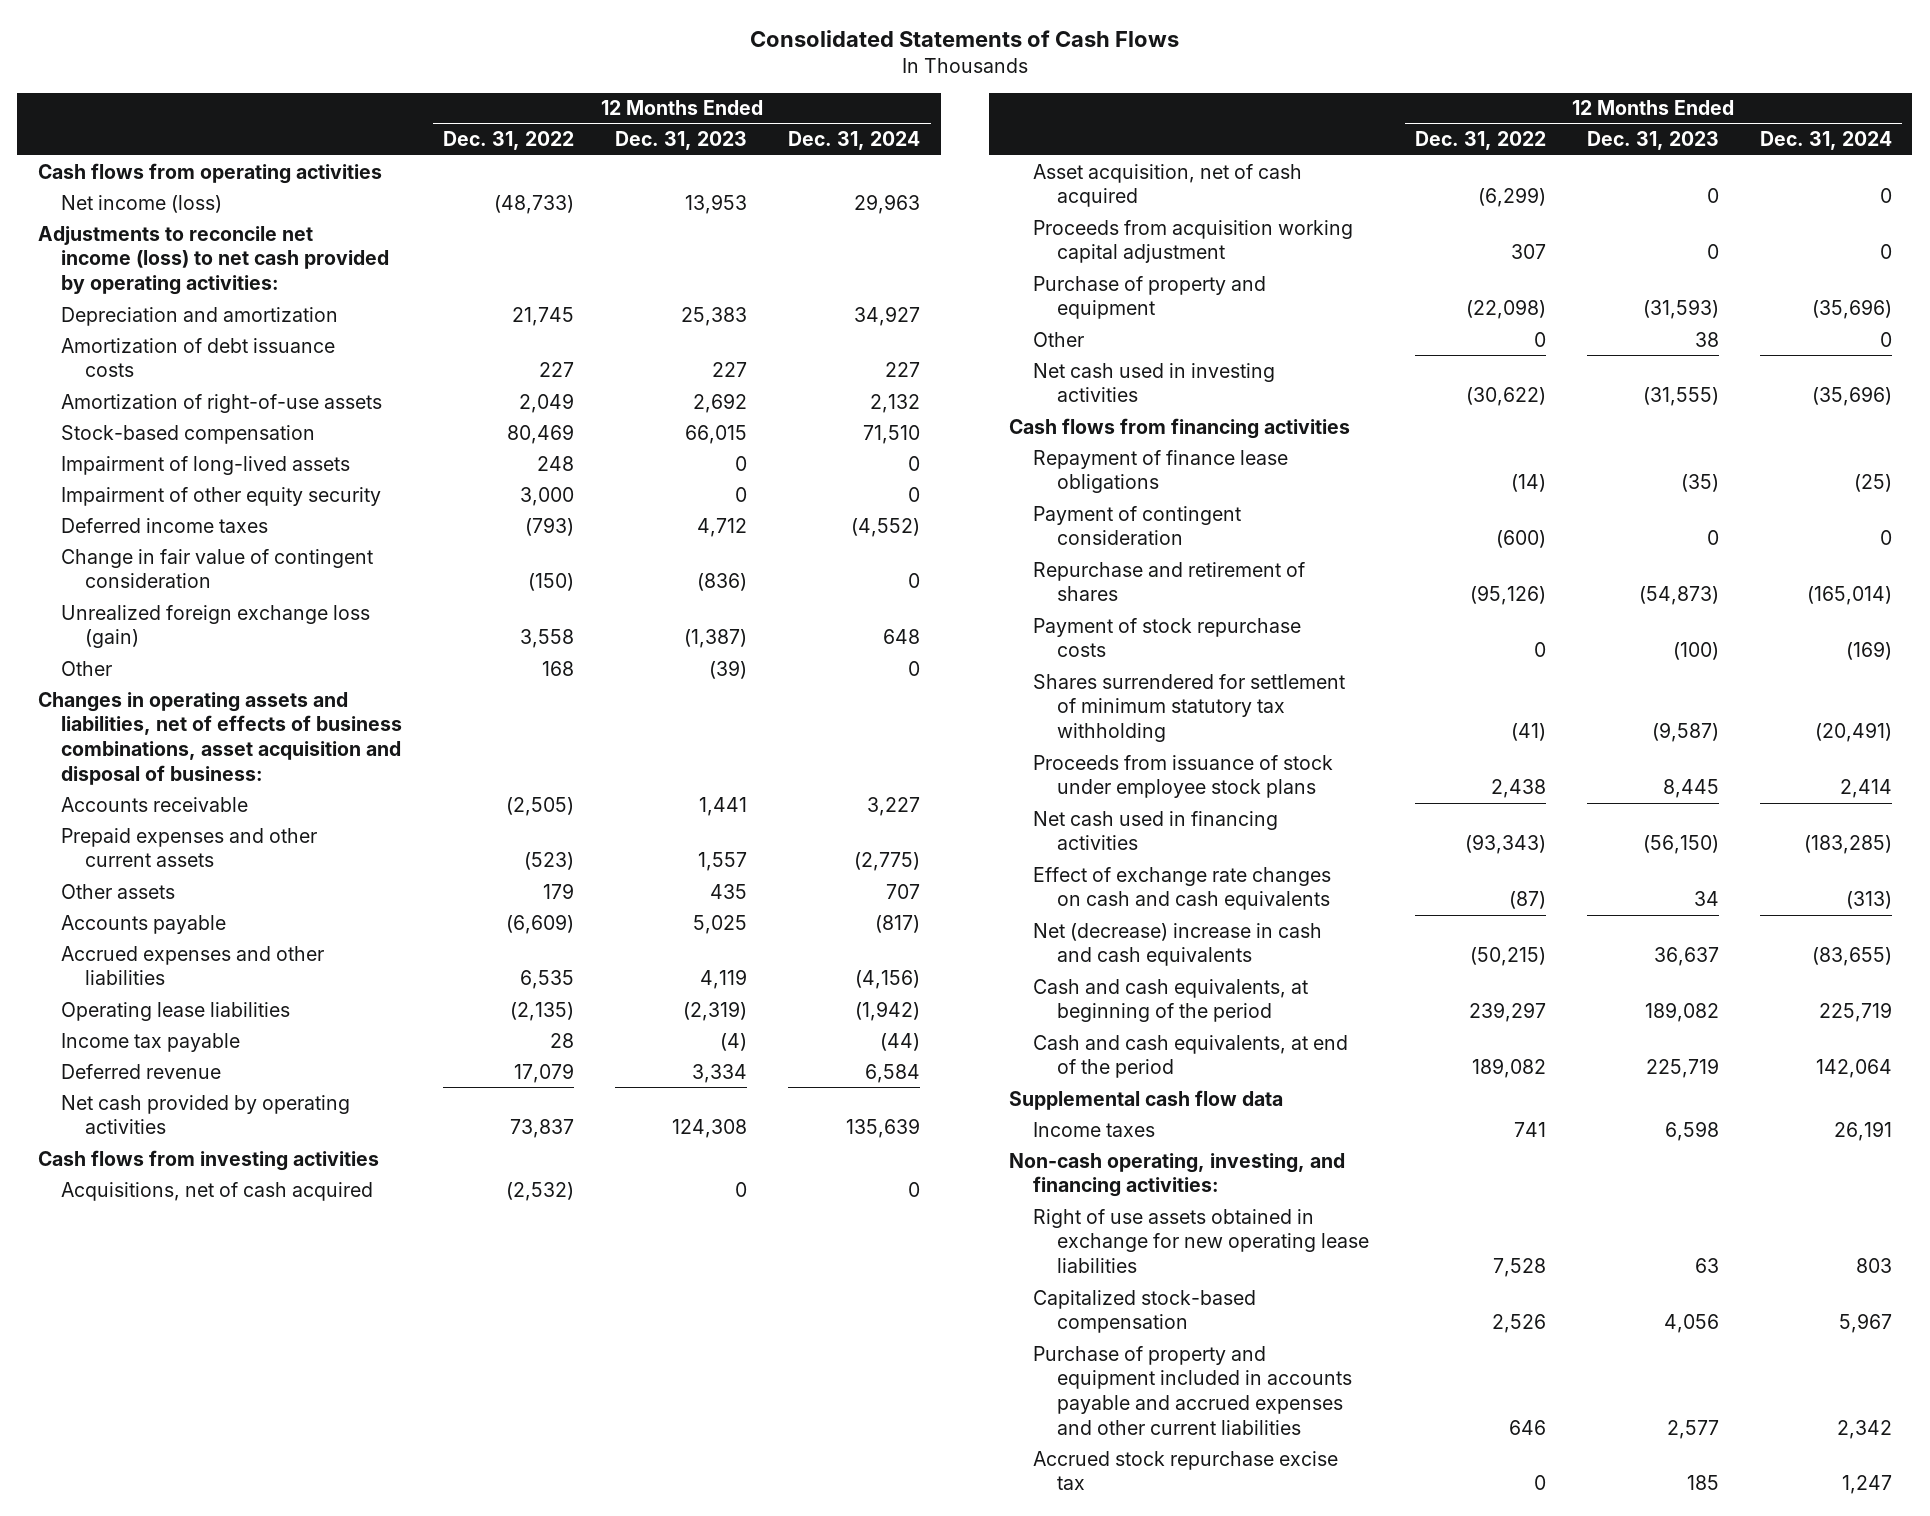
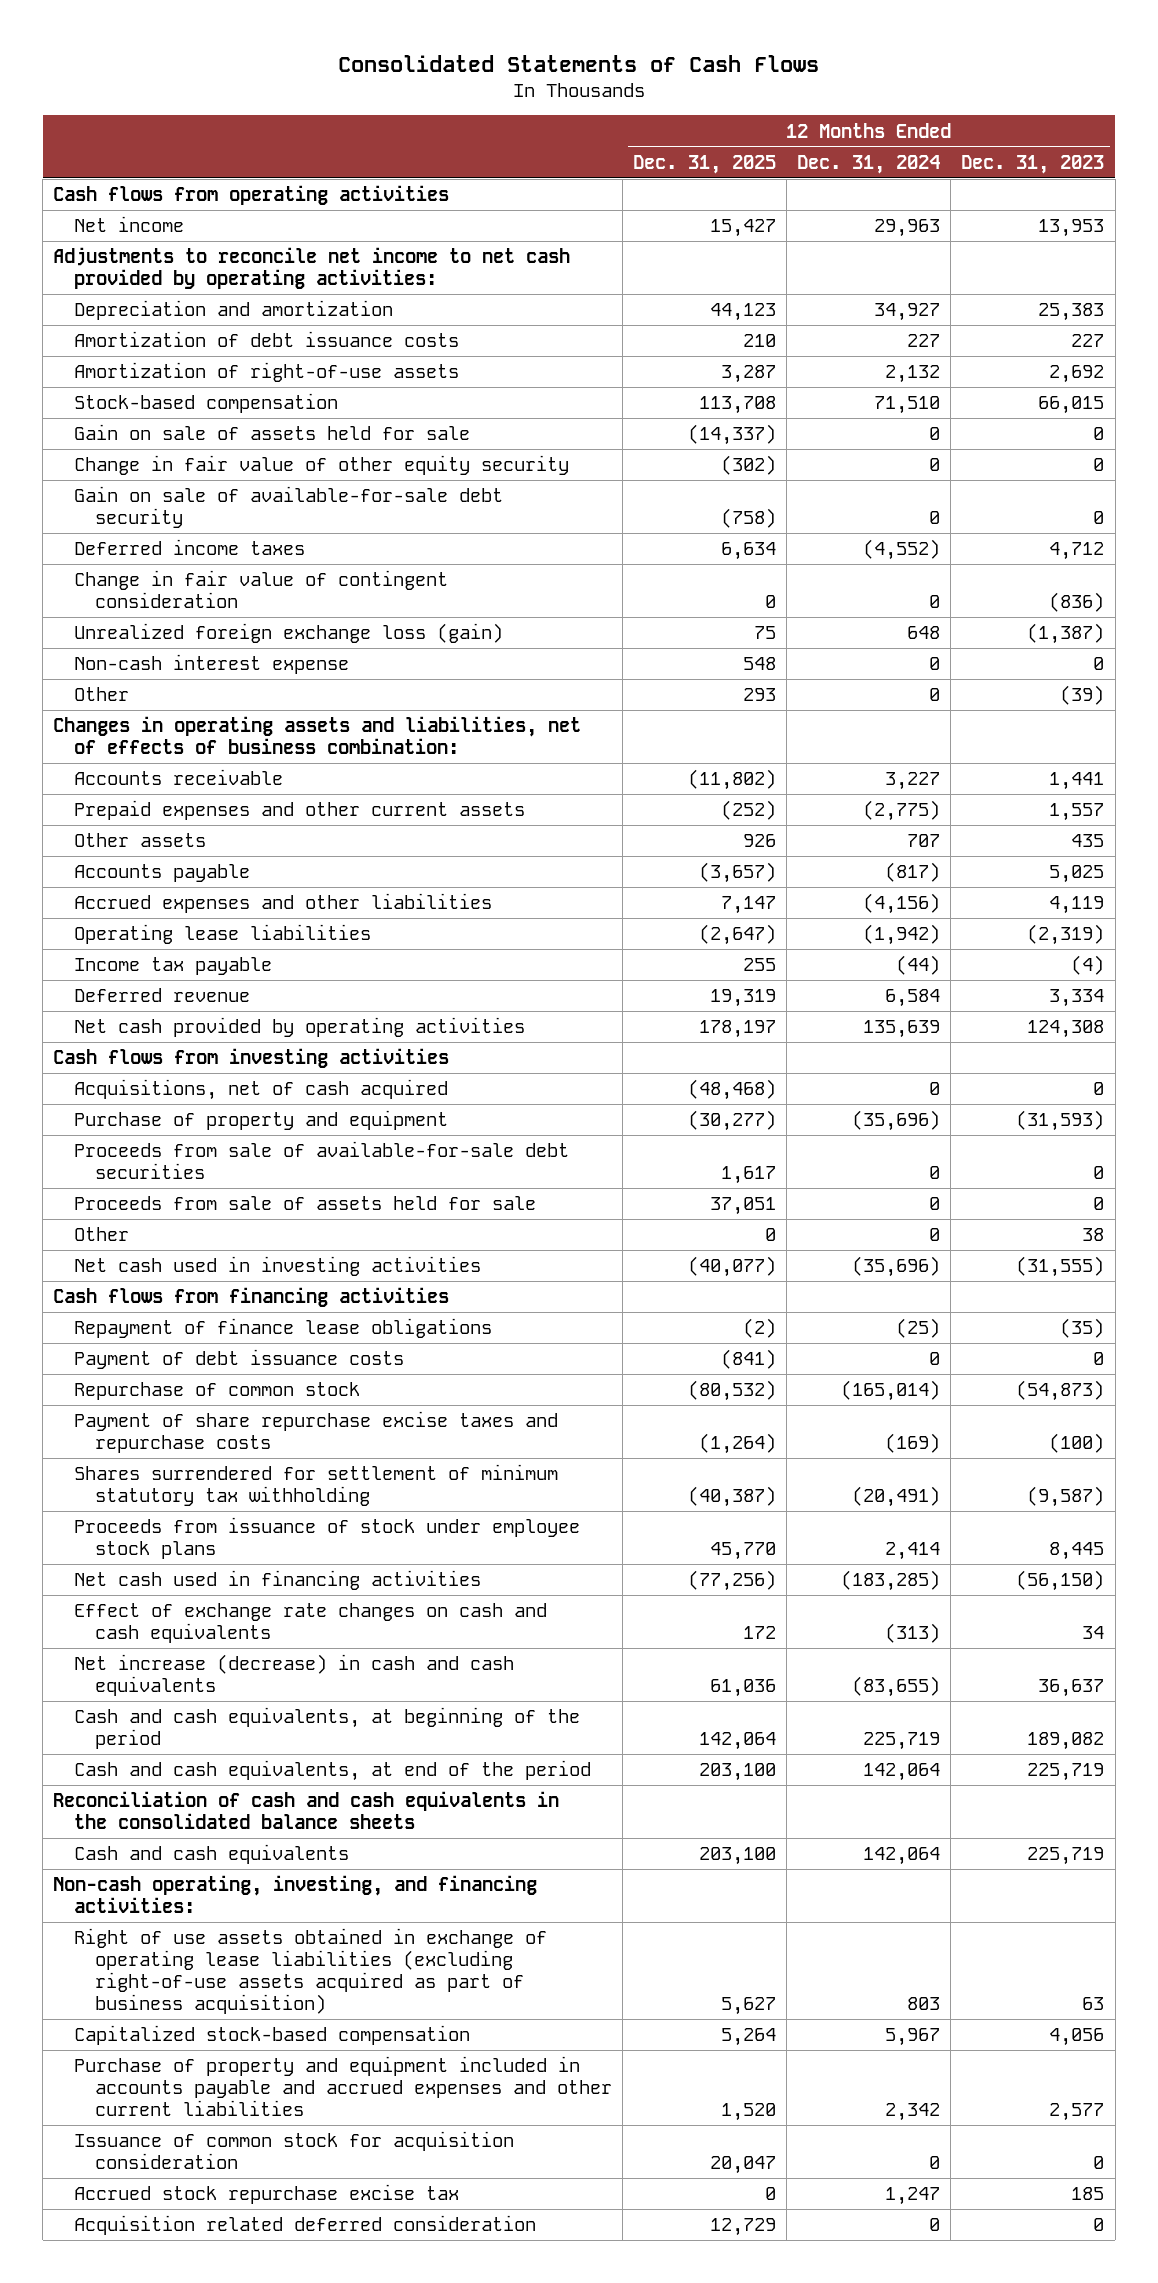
[443,131,575,151] Dec. 31, 2022 -> none
none -> [632,154,776,174] Dec. 31, 2025
[61,194,223,213] Net income (loss) -> [73,216,184,233] Net income
[37,225,390,296] Adjustments to reconcile net income (loss) to net cash provided by operating activities: -> [53,247,571,290] Adjustments to reconcile net income to net cash provided by operating activities:
[61,455,351,475] Impairment of long-lived assets -> none
[61,486,382,506] Impairment of other equity security -> none
none -> [73,424,470,441] Gain on sale of assets held for sale
none -> [73,455,569,476] Change in fair value of other equity security
none -> [73,486,503,529] Gain on sale of available-for-sale debt security
none -> [73,654,349,675] Non-cash interest expense
[37,691,403,785] Changes in operating assets and liabilities, net of effects of business combinations, asset acquisition and disposal of business: -> [53,716,582,755] Changes in operating assets and liabilities, net of effects of business combination:
[1033,163,1303,208] Asset acquisition, net of cash acquired -> none
[1033,219,1354,264] Proceeds from acquisition working capital adjustment -> none
none -> [73,1141,569,1180] Proceeds from sale of available-for-sale debt securities
none -> [73,1196,536,1211] Proceeds from sale of assets held for sale
[1033,505,1242,546] Payment of contingent consideration -> none
none -> [73,1349,404,1370] Payment of debt issuance costs
[1033,561,1306,602] Repurchase and retirement of shares -> [73,1382,360,1401] Repurchase of common stock
[1033,617,1302,658] Payment of stock repurchase costs -> [73,1411,558,1454] Payment of share repurchase excise taxes and repurchase costs
[1033,922,1323,967] Net (decrease) increase in cash and cash equivalents -> [73,1654,514,1697] Net increase (decrease) in cash and cash equivalents
[1009,1089,1284,1110] Supplemental cash flow data -> none
[1033,1121,1156,1137] Income taxes -> none
none -> [53,1791,560,1830] Reconciliation of cash and cash equivalents in the consolidated balance sheets
none -> [73,1844,349,1865] Cash and cash equivalents
[1033,1208,1369,1274] Right of use assets obtained in exchange for new operating lease liabilities -> [73,1928,547,2015] Right of use assets obtained in exchange of operating lease liabilities (excluding right-of-use assets acquired as part of business acquisition)
none -> [73,2131,514,2170] Issuance of common stock for acquisition consideration
none -> [73,2215,536,2236] Acquisition related deferred consideration

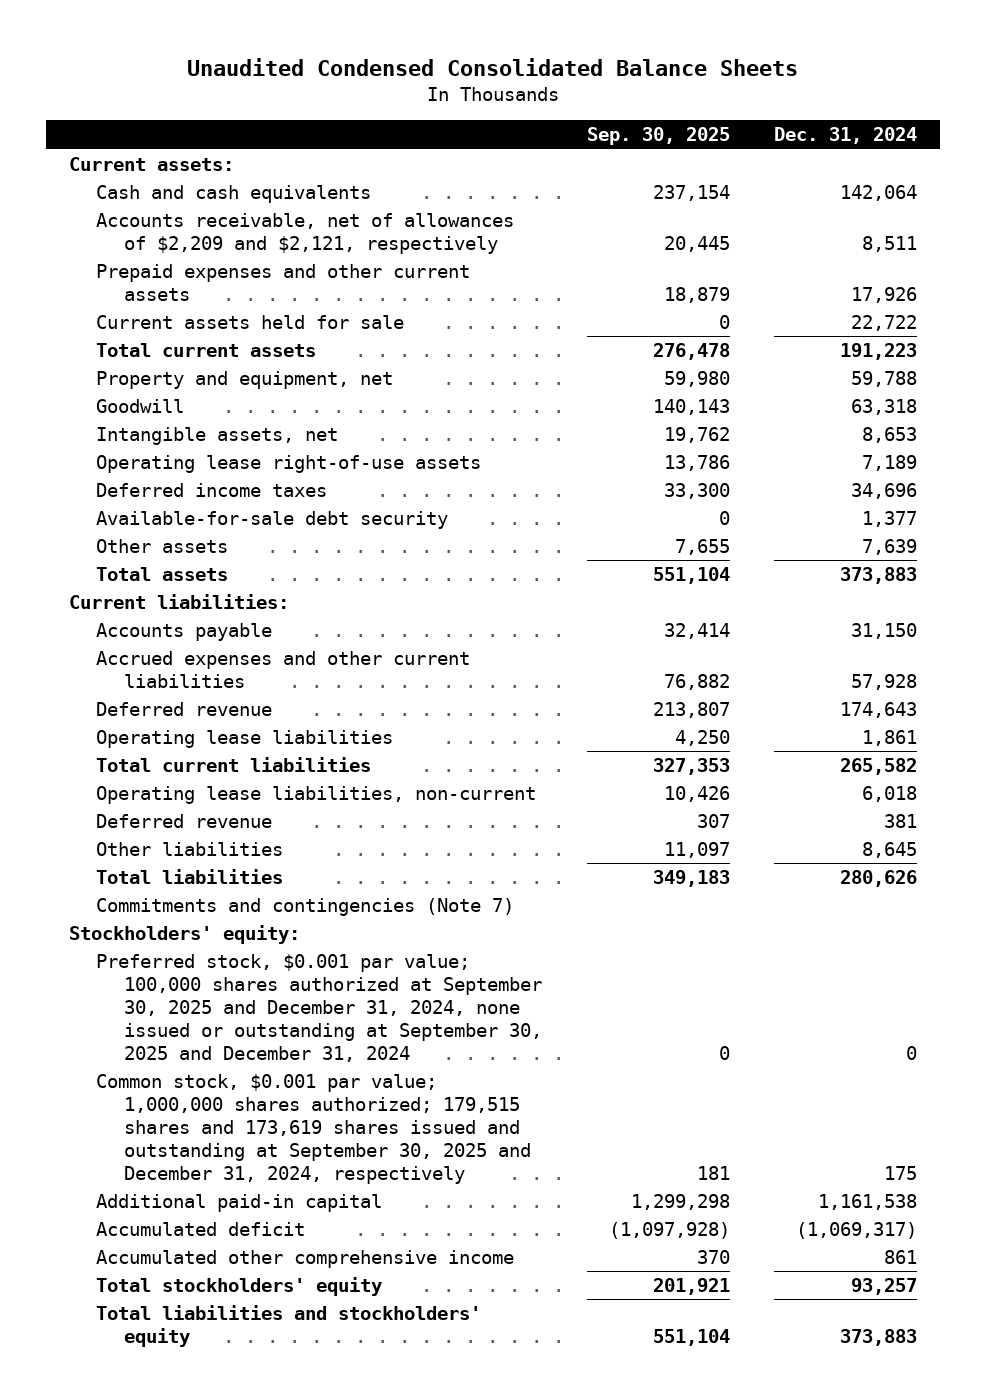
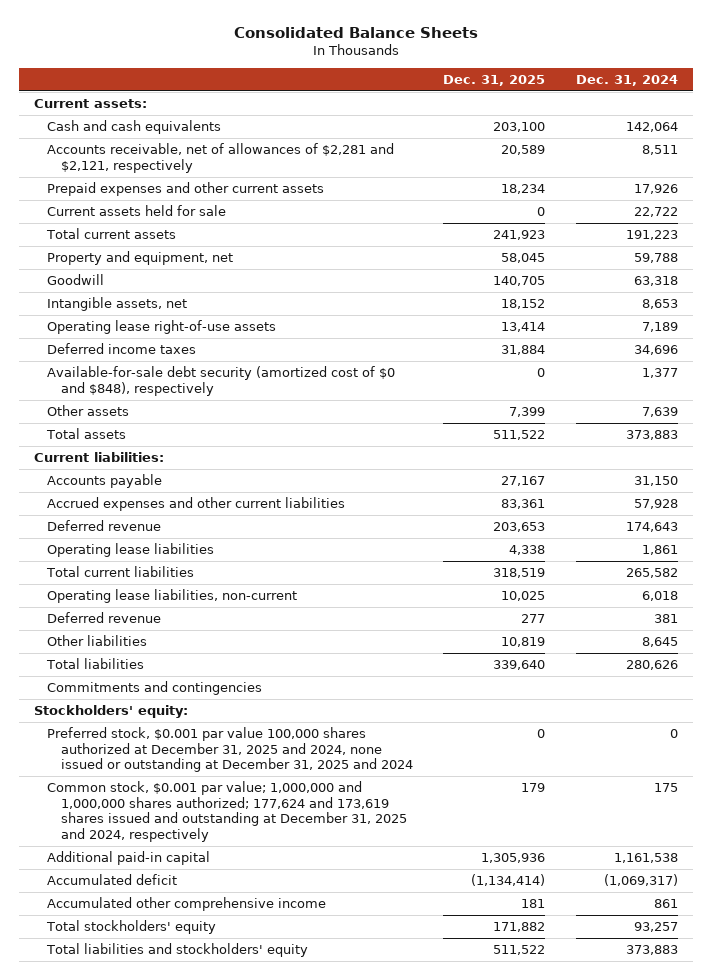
[187,57,799,76] Unaudited Condensed Consolidated Balance Sheets -> [234,27,479,39] Consolidated Balance Sheets
[586,127,730,146] Sep. 30, 2025 -> none
none -> [443,74,546,86] Dec. 31, 2025
[96,213,515,254] Accounts receivable, net of allowances of $2,209 and $2,121, respectively -> [47,143,395,173] Accounts receivable, net of allowances of $2,281 and $2,121, respectively
[96,511,449,530] Available-for-sale debt security -> [47,366,396,396] Available-for-sale debt security (amortized cost of $0 and $848), respectively
[96,898,515,917] Commitments and contingencies (Note 7) -> [47,681,263,696] Commitments and contingencies
[96,954,542,1062] Preferred stock, $0.001 par value; 100,000 shares authorized at September 30, 2025 and December 31, 2024, none issued or outstanding at September 30, 2025 and December 31, 2024 -> [47,727,413,773] Preferred stock, $0.001 par value 100,000 shares authorized at December 31, 2025 and 2024, none issued or outstanding at December 31, 2025 and 2024
[96,1074,531,1184] Common stock, $0.001 par value; 1,000,000 shares authorized; 179,515 shares and 173,619 shares issued and outstanding at September 30, 2025 and December 31, 2024, respectively -> [47,781,407,843] Common stock, $0.001 par value; 1,000,000 and 1,000,000 shares authorized; 177,624 and 173,619 shares issued and outstanding at December 31, 2025 and 2024, respectively

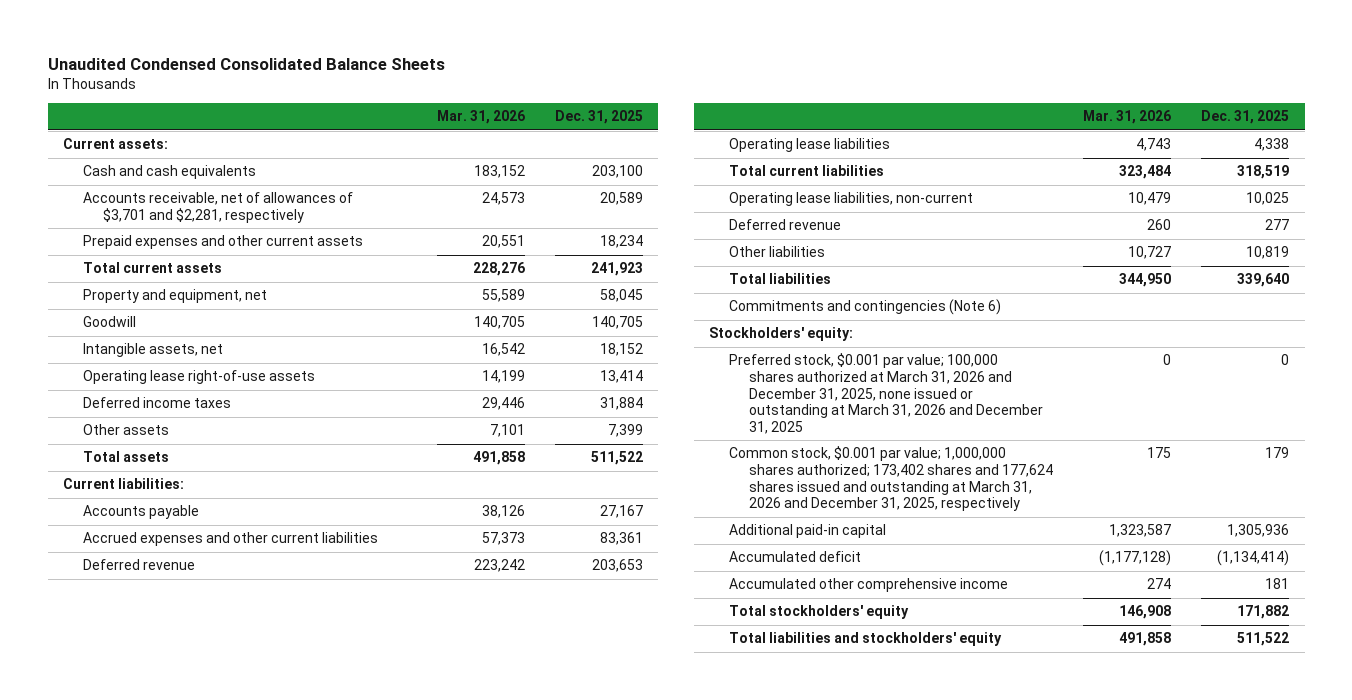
[234,27,479,39] Consolidated Balance Sheets -> [47,57,445,70] Unaudited Condensed Consolidated Balance Sheets
[576,74,679,86] Dec. 31, 2024 -> none
none -> [436,110,525,125] Mar. 31, 2026
[47,143,395,173] Accounts receivable, net of allowances of $2,281 and $2,121, respectively -> [82,192,353,224] Accounts receivable, net of allowances of $3,701 and $2,281, respectively
[47,205,227,217] Current assets held for sale -> none
[47,366,396,396] Available-for-sale debt security (amortized cost of $0 and $848), respectively -> none
[47,681,263,696] Commitments and contingencies -> [728,299,1001,316] Commitments and contingencies (Note 6)
[47,727,413,773] Preferred stock, $0.001 par value 100,000 shares authorized at December 31, 2025 and 2024, none issued or outstanding at December 31, 2025 and 2024 -> [728,353,1043,435] Preferred stock, $0.001 par value; 100,000 shares authorized at March 31, 2026 and December 31, 2025, none issued or outstanding at March 31, 2026 and December 31, 2025
[47,781,407,843] Common stock, $0.001 par value; 1,000,000 and 1,000,000 shares authorized; 177,624 and 173,619 shares issued and outstanding at December 31, 2025 and 2024, respectively -> [728,446,1053,512] Common stock, $0.001 par value; 1,000,000 shares authorized; 173,402 shares and 177,624 shares issued and outstanding at March 31, 2026 and December 31, 2025, respectively

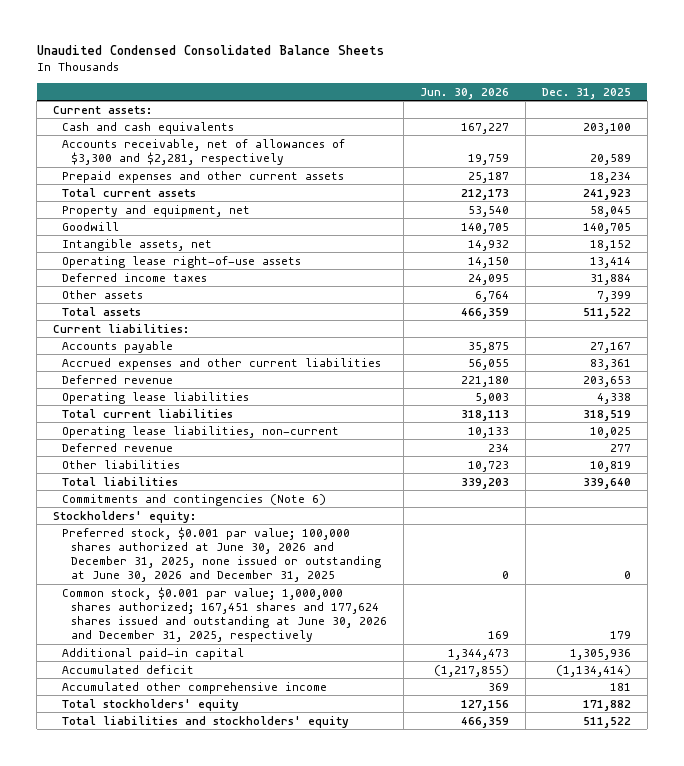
[436,110,525,125] Mar. 31, 2026 -> none
none -> [419,87,509,99] Jun. 30, 2026
[82,192,353,224] Accounts receivable, net of allowances of $3,701 and $2,281, respectively -> [62,138,346,165] Accounts receivable, net of allowances of $3,300 and $2,281, respectively
[728,353,1043,435] Preferred stock, $0.001 par value; 100,000 shares authorized at March 31, 2026 and December 31, 2025, none issued or outstanding at March 31, 2026 and December 31, 2025 -> [62,526,381,583] Preferred stock, $0.001 par value; 100,000 shares authorized at June 30, 2026 and December 31, 2025, none issued or outstanding at June 30, 2026 and December 31, 2025
[728,446,1053,512] Common stock, $0.001 par value; 1,000,000 shares authorized; 173,402 shares and 177,624 shares issued and outstanding at March 31, 2026 and December 31, 2025, respectively -> [62,586,387,643] Common stock, $0.001 par value; 1,000,000 shares authorized; 167,451 shares and 177,624 shares issued and outstanding at June 30, 2026 and December 31, 2025, respectively

